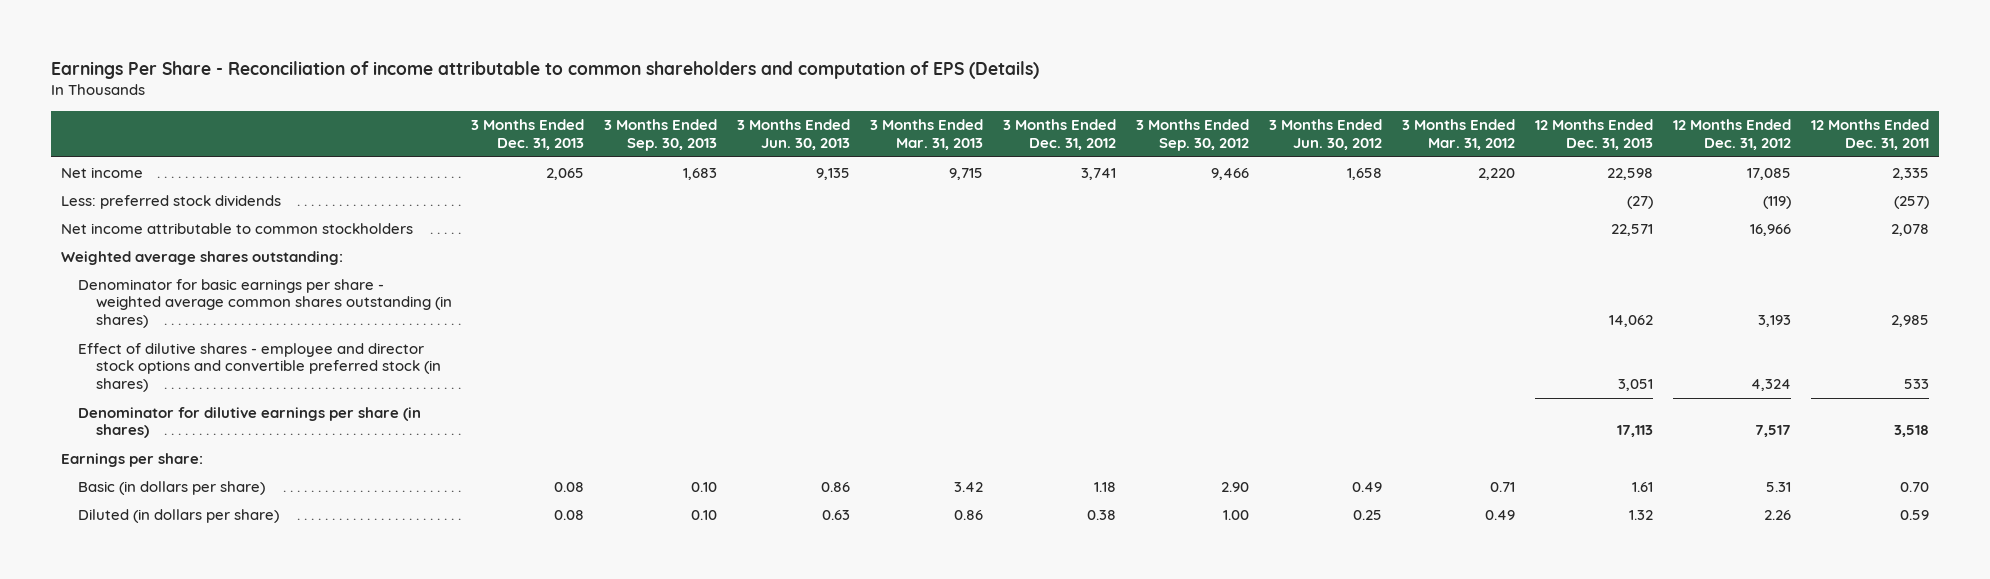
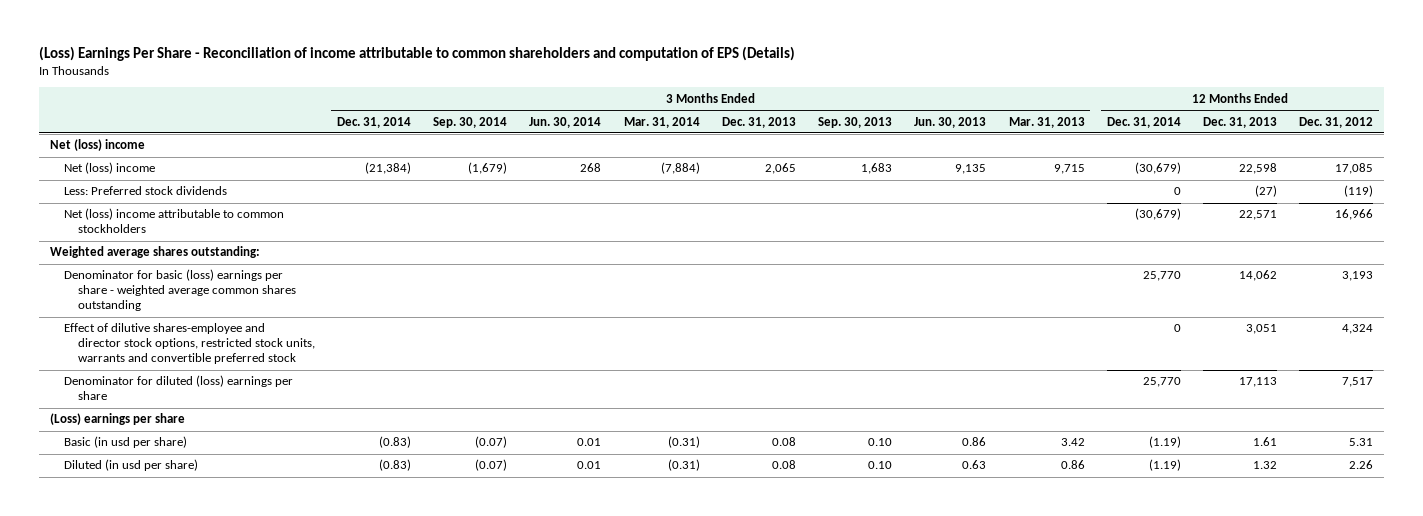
[51,60,1040,79] Earnings Per Share - Reconciliation of income attributable to common shareholders and computation of EPS (Details) -> [38,45,795,61] (Loss) Earnings Per Share - Reconciliation of income attributable to common shareholders and computation of EPS (Details)
[1003,119,1117,150] 3 Months Ended Dec. 31, 2012 -> none
[1136,119,1250,151] 3 Months Ended Sep. 30, 2012 -> none
[1268,119,1382,150] 3 Months Ended Jun. 30, 2012 -> none
[1401,119,1515,150] 3 Months Ended Mar. 31, 2012 -> none
[1810,119,1929,150] 12 Months Ended Dec. 31, 2011 -> none
none -> [336,116,411,128] Dec. 31, 2014
none -> [433,116,508,128] Sep. 30, 2014
none -> [529,116,602,128] Jun. 30, 2014
none -> [623,116,700,128] Mar. 31, 2014
none -> [1106,116,1181,128] Dec. 31, 2014
none -> [49,139,145,152] Net (loss) income
[61,166,144,178] Net income -> [63,162,155,175] Net (loss) income
[61,194,282,209] Less: preferred stock dividends -> [63,186,227,196] Less: Preferred stock dividends
[61,222,414,234] Net income attributable to common stockholders -> [63,208,284,234] Net (loss) income attributable to common stockholders
[78,278,452,329] Denominator for basic earnings per share - weighted average common shares outstanding (in shares) -> [63,269,296,312] Denominator for basic (loss) earnings per share - weighted average common shares outstanding
[78,342,441,393] Effect of dilutive shares - employee and director stock options and convertible preferred stock (in shares) -> [63,323,315,365] Effect of dilutive shares-employee and director stock options, restricted stock units, warrants and convertible preferred stock
[78,406,422,439] Denominator for dilutive earnings per share (in shares) -> [63,375,293,401] Denominator for diluted (loss) earnings per share
[61,452,204,467] Earnings per share: -> [49,413,185,426] (Loss) earnings per share
[78,480,266,495] Basic (in dollars per share) -> [63,436,187,449] Basic (in usd per share)
[78,508,280,523] Diluted (in dollars per share) -> [63,459,198,472] Diluted (in usd per share)

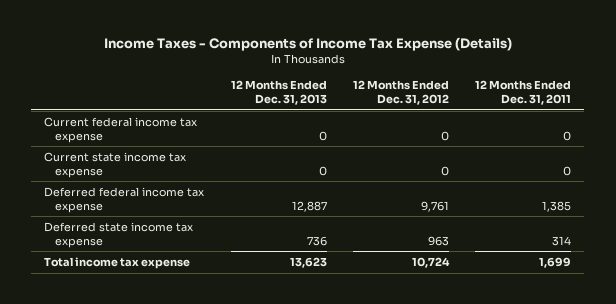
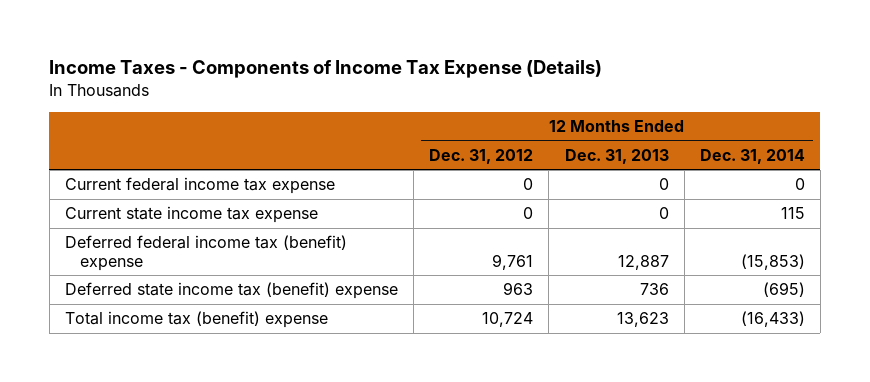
[475,80,572,105] 12 Months Ended Dec. 31, 2011 -> none
none -> [699,148,805,164] Dec. 31, 2014
[44,187,205,213] Deferred federal income tax expense -> [65,235,348,271] Deferred federal income tax (benefit) expense
[44,222,194,248] Deferred state income tax expense -> [65,282,399,300] Deferred state income tax (benefit) expense
[44,257,191,270] Total income tax expense -> [65,311,329,329] Total income tax (benefit) expense

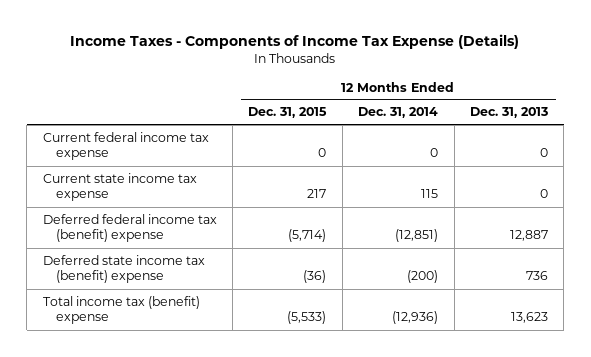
[429,148,534,164] Dec. 31, 2012 -> none
none -> [248,107,328,119] Dec. 31, 2015
[740,253,805,270] (15,853) -> [395,229,439,243] (12,851)
[762,282,805,298] (695) -> [407,270,439,284] (200)
[740,311,805,328] (16,433) -> [392,311,439,325] (12,936)

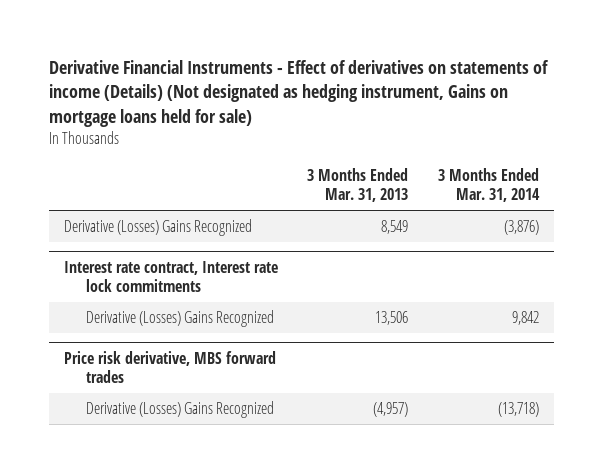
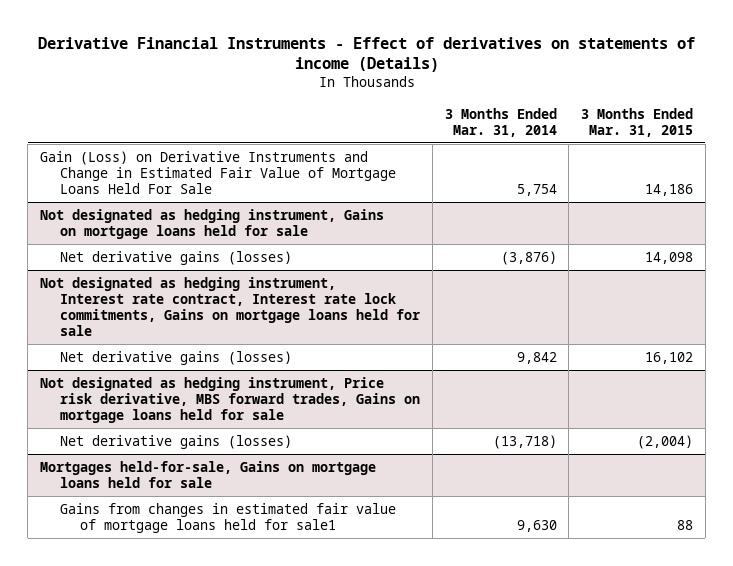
[49,59,550,127] Derivative Financial Instruments - Effect of derivatives on statements of income (Details) (Not designated as hedging instrument, Gains on mortgage loans held for sale) -> [37,36,695,73] Derivative Financial Instruments - Effect of derivatives on statements of income (Details)
[307,168,409,203] 3 Months Ended Mar. 31, 2013 -> none
none -> [581,107,694,137] 3 Months Ended Mar. 31, 2015
[64,260,279,292] Interest rate contract, Interest rate lock commitments -> none
[64,350,277,383] Price risk derivative, MBS forward trades -> none
none -> [40,150,397,195] Gain (Loss) on Derivative Instruments and Change in Estimated Fair Value of Mortgage Loans Held For Sale
none -> [40,208,385,239] Not designated as hedging instrument, Gains on mortgage loans held for sale
[64,219,253,237] Derivative (Losses) Gains Recognized -> [60,250,293,265] Net derivative gains (losses)
none -> [40,276,421,337] Not designated as hedging instrument, Interest rate contract, Interest rate lock commitments, Gains on mortgage loans held for sale
[86,310,275,328] Derivative (Losses) Gains Recognized -> [60,350,293,365] Net derivative gains (losses)
none -> [40,376,421,424] Not designated as hedging instrument, Price risk derivative, MBS forward trades, Gains on mortgage loans held for sale
[86,401,275,419] Derivative (Losses) Gains Recognized -> [60,434,293,449] Net derivative gains (losses)
none -> [40,460,377,488] Mortgages held-for-sale, Gains on mortgage loans held for sale
none -> [60,502,397,533] Gains from changes in estimated fair value of mortgage loans held for sale1

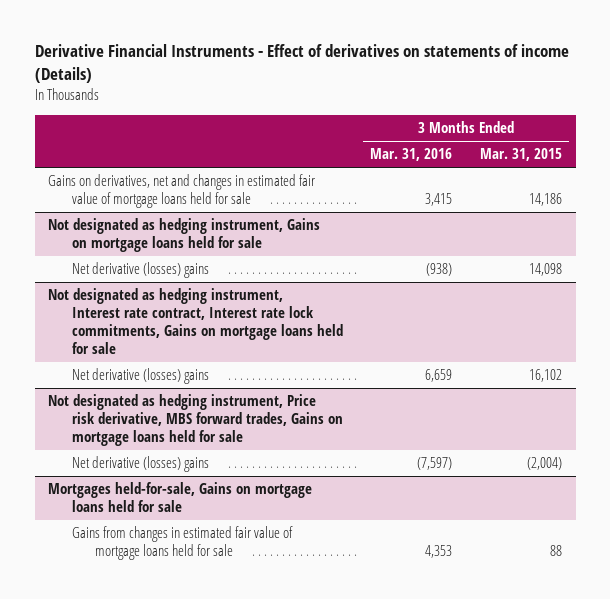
[444,107,557,137] 3 Months Ended Mar. 31, 2014 -> none
none -> [370,148,453,162] Mar. 31, 2016
[40,150,397,195] Gain (Loss) on Derivative Instruments and Change in Estimated Fair Value of Mortgage Loans Held For Sale -> [48,174,316,209] Gains on derivatives, net and changes in estimated fair value of mortgage loans held for sale
[60,250,293,265] Net derivative gains (losses) -> [71,262,209,279] Net derivative (losses) gains
[60,350,293,365] Net derivative gains (losses) -> [71,368,209,385] Net derivative (losses) gains
[60,434,293,449] Net derivative gains (losses) -> [71,456,209,473] Net derivative (losses) gains
[60,502,397,533] Gains from changes in estimated fair value of mortgage loans held for sale1 -> [71,526,293,561] Gains from changes in estimated fair value of mortgage loans held for sale

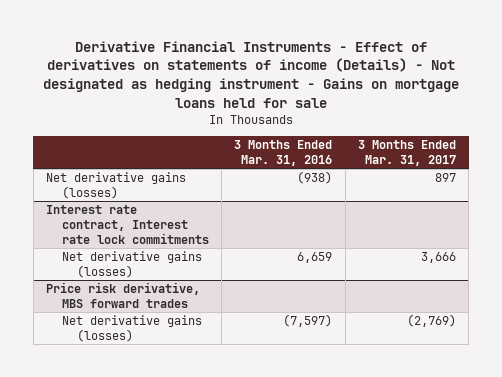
[34,44,569,84] Derivative Financial Instruments - Effect of derivatives on statements of income (Details) -> [42,40,459,108] Derivative Financial Instruments - Effect of derivatives on statements of income (Details) - Not designated as hedging instrument - Gains on mortgage loans held for sale
[479,148,562,162] Mar. 31, 2015 -> none
none -> [357,140,456,166] 3 Months Ended Mar. 31, 2017
[48,174,316,209] Gains on derivatives, net and changes in estimated fair value of mortgage loans held for sale -> none
[48,218,321,253] Not designated as hedging instrument, Gains on mortgage loans held for sale -> none
[48,288,343,355] Not designated as hedging instrument, Interest rate contract, Interest rate lock commitments, Gains on mortgage loans held for sale -> none
[48,394,343,447] Not designated as hedging instrument, Price risk derivative, MBS forward trades, Gains on mortgage loans held for sale -> none
[48,482,313,513] Mortgages held-for-sale, Gains on mortgage loans held for sale -> none
[71,526,293,561] Gains from changes in estimated fair value of mortgage loans held for sale -> none
[71,262,209,279] Net derivative (losses) gains -> [46,172,187,199] Net derivative gains (losses)
none -> [46,205,209,244] Interest rate contract, Interest rate lock commitments
[71,368,209,385] Net derivative (losses) gains -> [61,251,202,278] Net derivative gains (losses)
none -> [46,282,201,308] Price risk derivative, MBS forward trades
[71,456,209,473] Net derivative (losses) gains -> [61,315,202,342] Net derivative gains (losses)

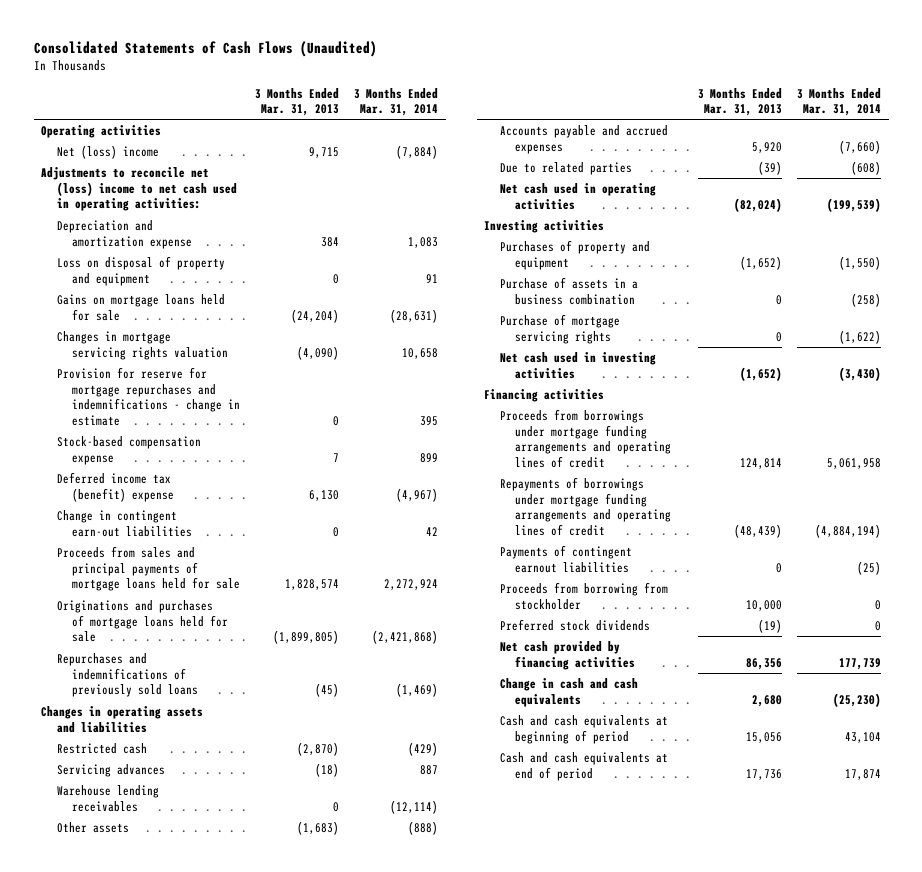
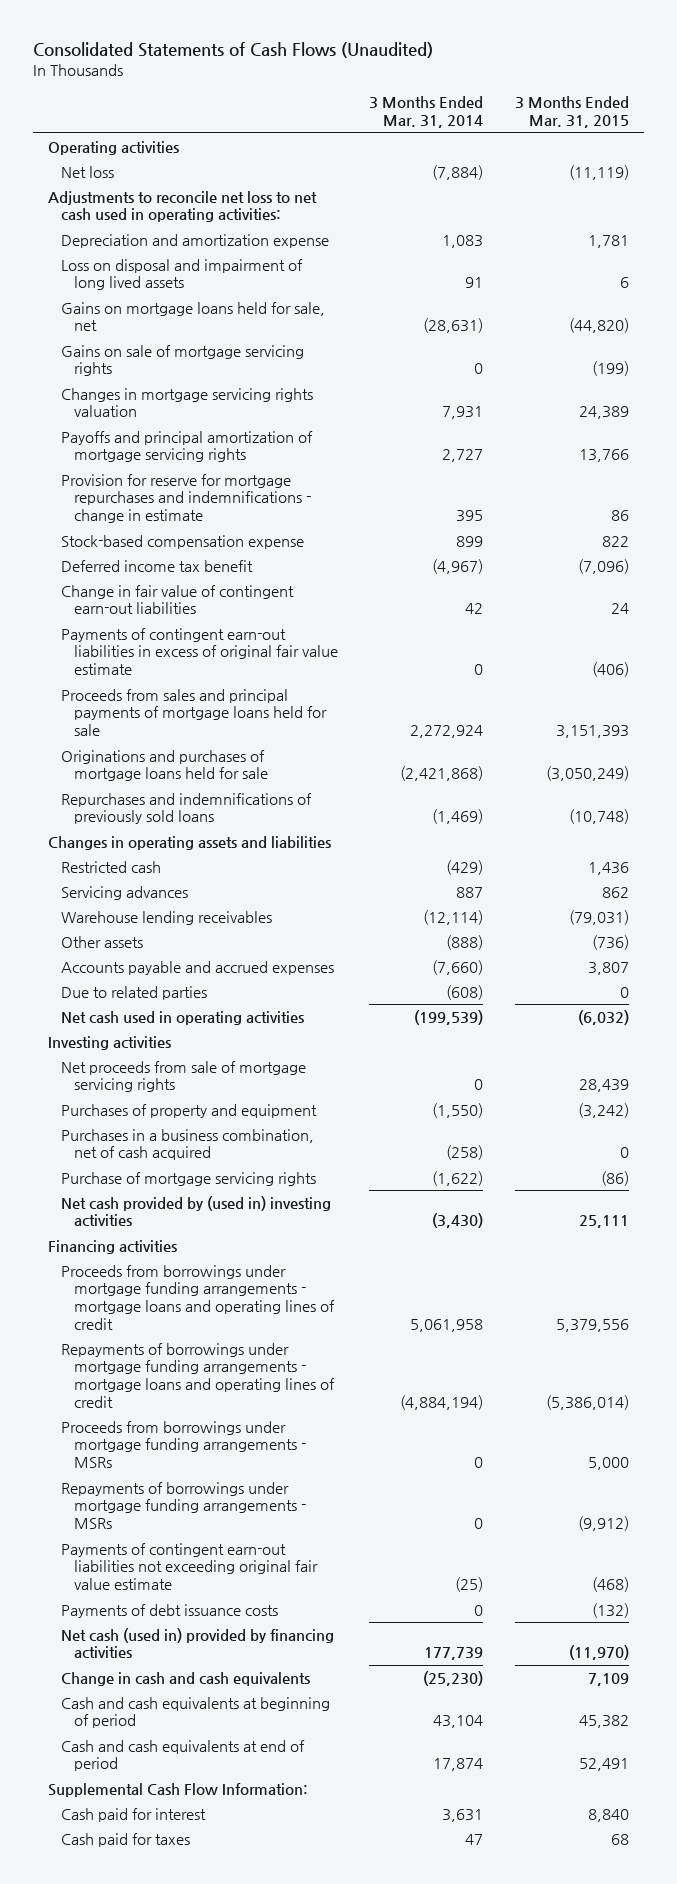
[254,87,339,117] 3 Months Ended Mar. 31, 2013 -> none
none -> [514,96,629,129] 3 Months Ended Mar. 31, 2015
[56,144,159,159] Net (loss) income -> [61,165,115,178] Net loss
[41,166,237,212] Adjustments to reconcile net (loss) income to net cash used in operating activities: -> [48,190,318,223] Adjustments to reconcile net loss to net cash used in operating activities:
[56,255,225,286] Loss on disposal of property and equipment -> [61,258,304,291] Loss on disposal and impairment of long lived assets
[56,293,225,321] Gains on mortgage loans held for sale -> [61,301,326,332] Gains on mortgage loans held for sale, net
none -> [61,344,305,377] Gains on sale of mortgage servicing rights
[401,347,438,359] 10,658 -> [442,406,484,420] 7,931
none -> [61,430,314,463] Payoffs and principal amortization of mortgage servicing rights
[56,471,174,502] Deferred income tax (benefit) expense -> [61,559,254,572] Deferred income tax benefit
[56,509,192,537] Change in contingent earn-out liabilities -> [61,584,295,615] Change in fair value of contingent earn-out liabilities
none -> [61,627,338,676] Payments of contingent earn-out liabilities in excess of original fair value estimate
none -> [61,1060,307,1093] Net proceeds from sale of mortgage servicing rights
[499,276,638,305] Purchase of assets in a business combination -> [61,1128,315,1161] Purchases in a business combination, net of cash acquired
[499,351,656,379] Net cash used in investing activities -> [61,1195,332,1227] Net cash provided by (used in) investing activities
[499,581,668,610] Proceeds from borrowing from stockholder -> none
[499,618,650,631] Preferred stock dividends -> none
[499,408,671,468] Proceeds from borrowings under mortgage funding arrangements and operating lines of credit -> [61,1264,335,1330] Proceeds from borrowings under mortgage funding arrangements - mortgage loans and operating lines of credit
[499,476,671,536] Repayments of borrowings under mortgage funding arrangements and operating lines of credit -> [61,1342,335,1408] Repayments of borrowings under mortgage funding arrangements - mortgage loans and operating lines of credit
none -> [61,1420,306,1469] Proceeds from borrowings under mortgage funding arrangements - MSRs
none -> [61,1481,306,1530] Repayments of borrowings under mortgage funding arrangements - MSRs
[499,544,632,573] Payments of contingent earnout liabilities -> [61,1542,318,1591] Payments of contingent earn-out liabilities not exceeding original fair value estimate
none -> [61,1603,279,1618] Payments of debt issuance costs
[499,640,635,670] Net cash provided by financing activities -> [61,1627,335,1659] Net cash (used in) provided by financing activities
none -> [48,1782,309,1797] Supplemental Cash Flow Information:
none -> [61,1807,207,1822] Cash paid for interest
none -> [61,1832,191,1847] Cash paid for taxes

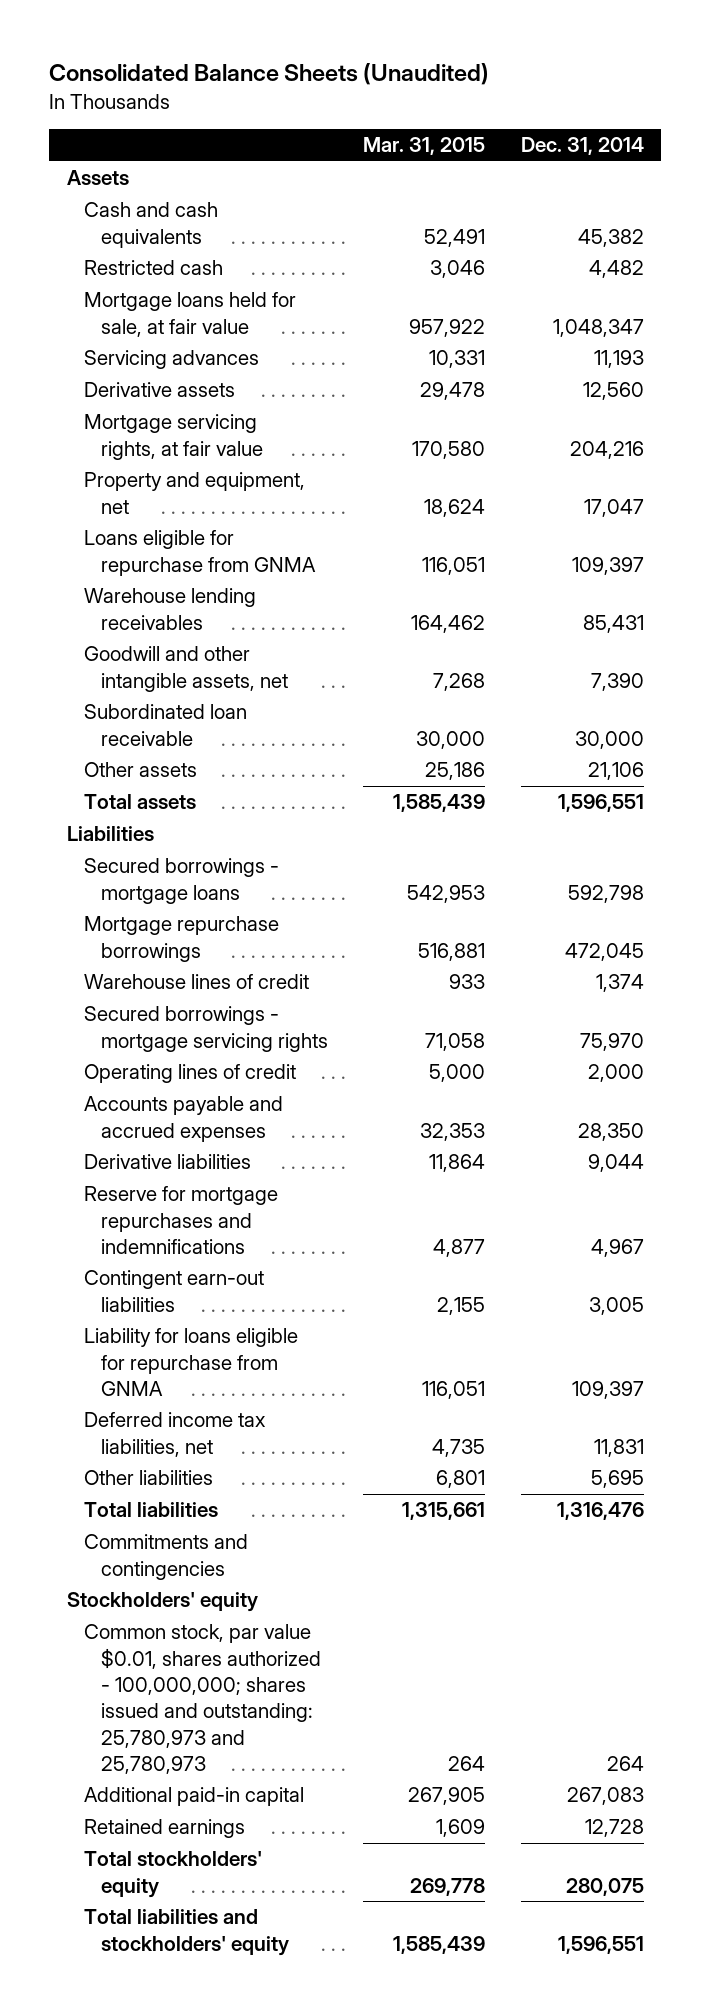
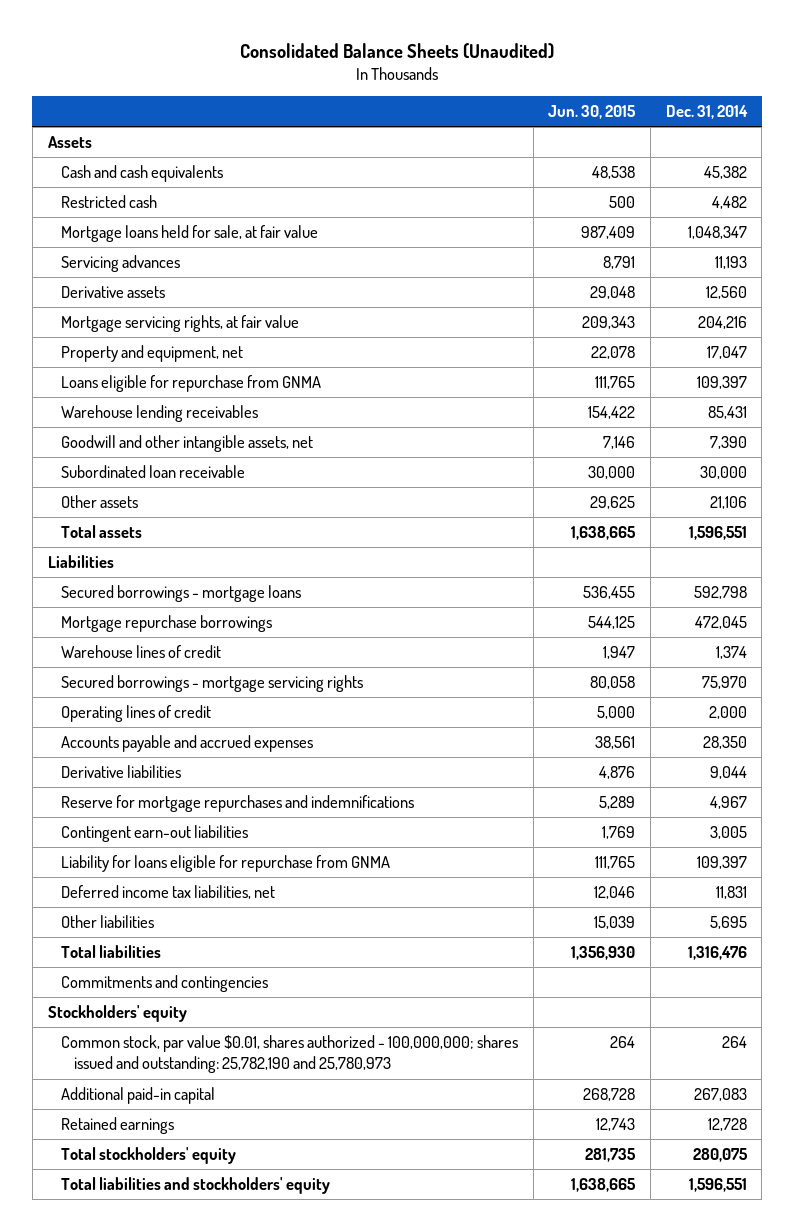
[363,137,486,156] Mar. 31, 2015 -> none
none -> [548,105,637,120] Jun. 30, 2015
[84,1624,321,1774] Common stock, par value $0.01, shares authorized - 100,000,000; shares issued and outstanding: 25,780,973 and 25,780,973 -> [60,1035,518,1074] Common stock, par value $0.01, shares authorized - 100,000,000; shares issued and outstanding: 25,782,190 and 25,780,973

